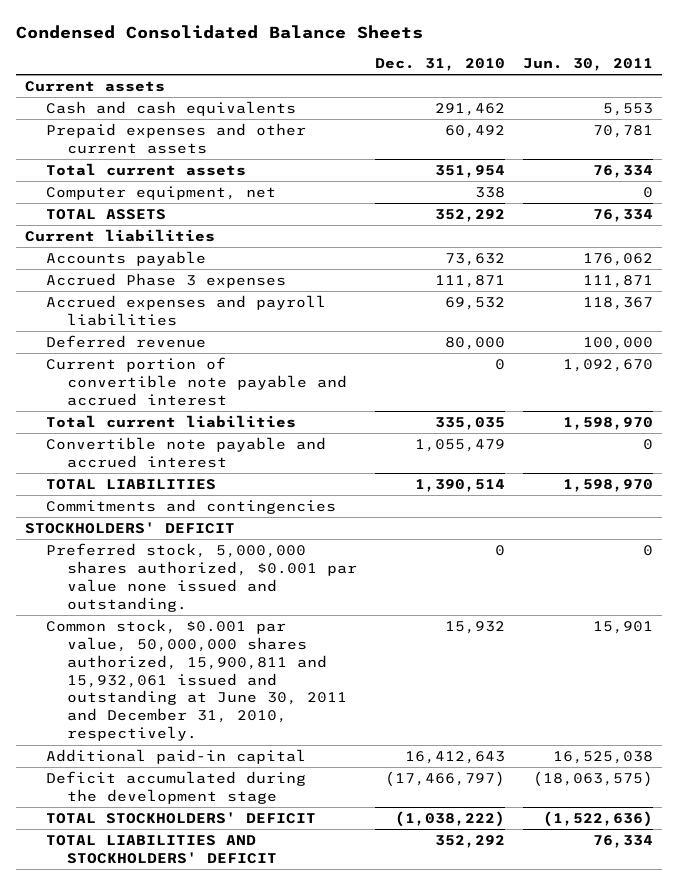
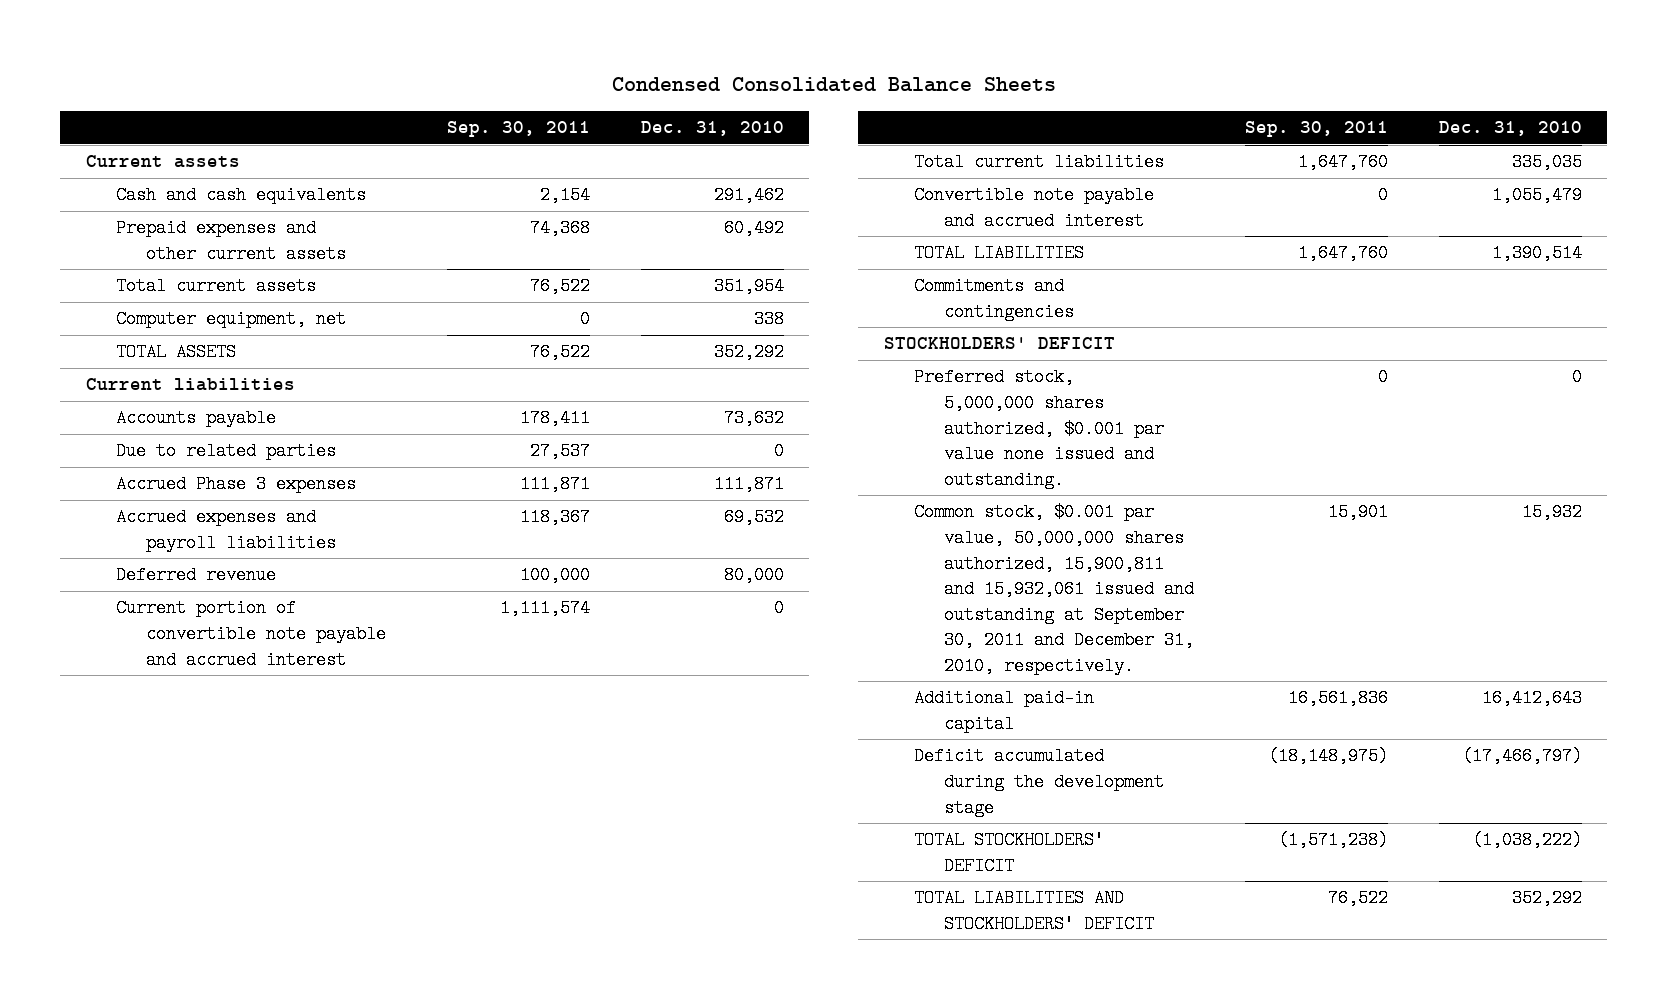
[523,57,654,71] Jun. 30, 2011 -> none
none -> [446,121,590,138] Sep. 30, 2011
none -> [115,442,336,461] Due to related parties
[46,619,347,742] Common stock, $0.001 par value, 50,000,000 shares authorized, 15,900,811 and 15,932,061 issued and outstanding at June 30, 2011 and December 31, 2010, respectively. -> [913,503,1194,675] Common stock, $0.001 par value, 50,000,000 shares authorized, 15,900,811 and 15,932,061 issued and outstanding at September 30, 2011 and December 31, 2010, respectively.

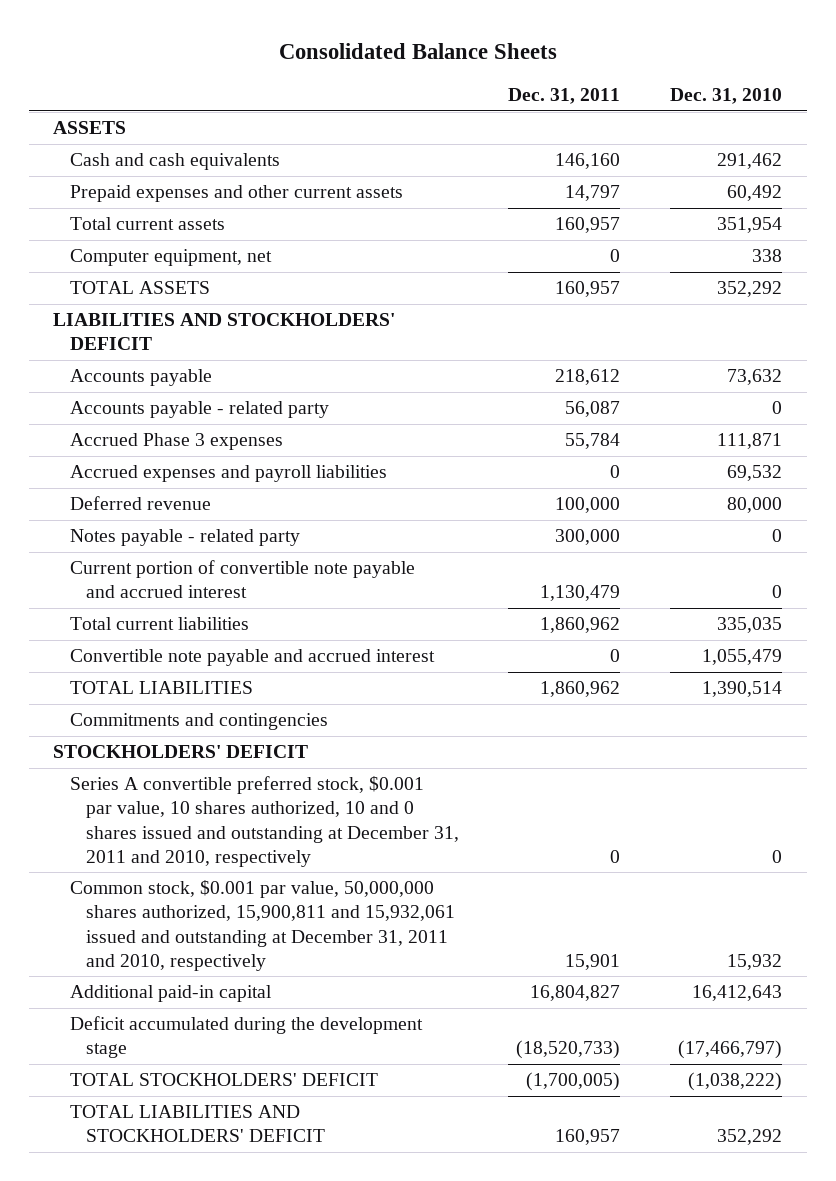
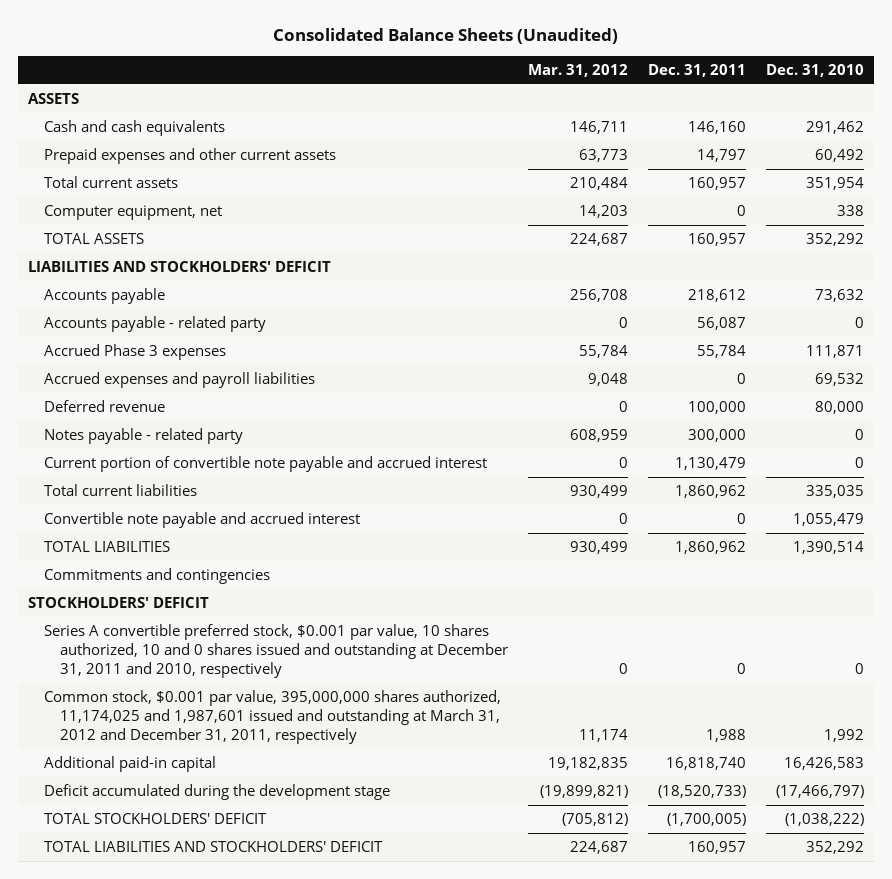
[278,43,557,60] Consolidated Balance Sheets -> [272,27,618,44] Consolidated Balance Sheets (Unaudited)
none -> [528,63,629,77] Mar. 31, 2012
[69,880,455,971] Common stock, $0.001 par value, 50,000,000 shares authorized, 15,900,811 and 15,932,061 issued and outstanding at December 31, 2011 and 2010, respectively -> [43,690,501,745] Common stock, $0.001 par value, 395,000,000 shares authorized, 11,174,025 and 1,987,601 issued and outstanding at March 31, 2012 and December 31, 2011, respectively
[565,953,621,970] 15,901 -> [706,729,747,743] 1,988
[727,953,783,970] 15,932 -> [823,729,864,743] 1,992
[530,985,621,1002] 16,804,827 -> [666,757,747,771] 16,818,740
[692,985,783,1002] 16,412,643 -> [783,757,864,771] 16,426,583

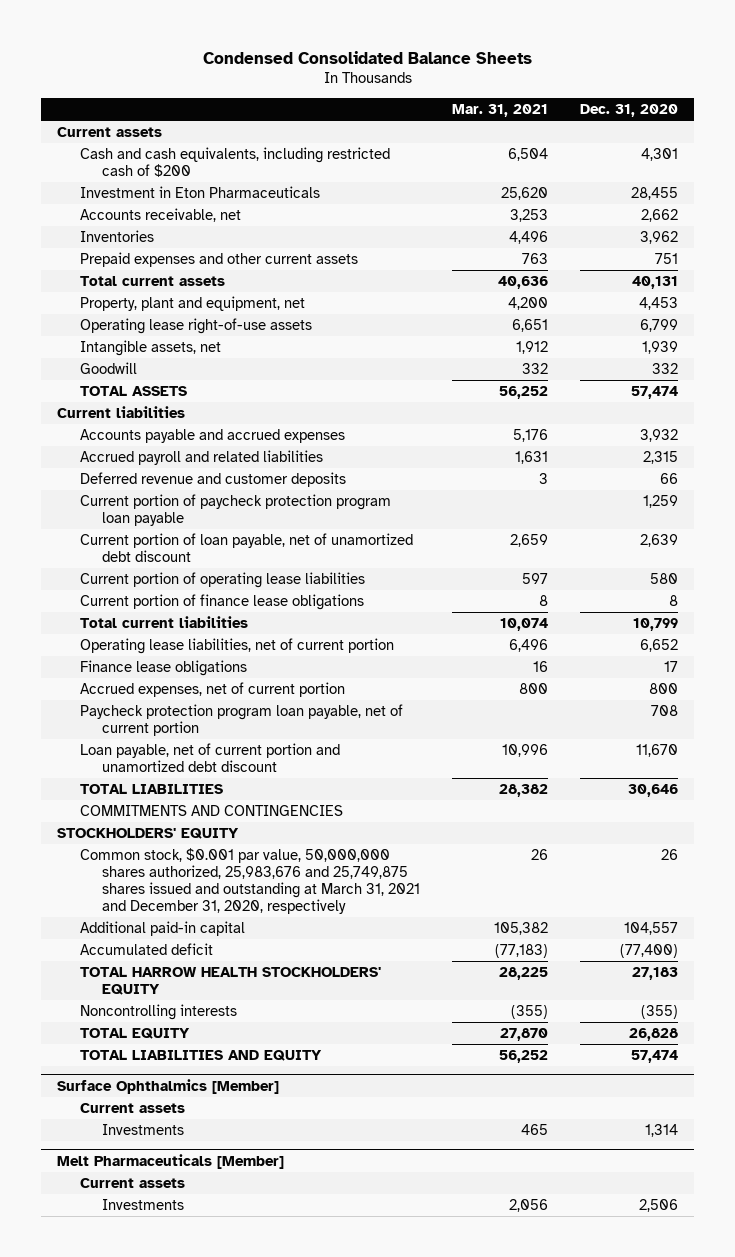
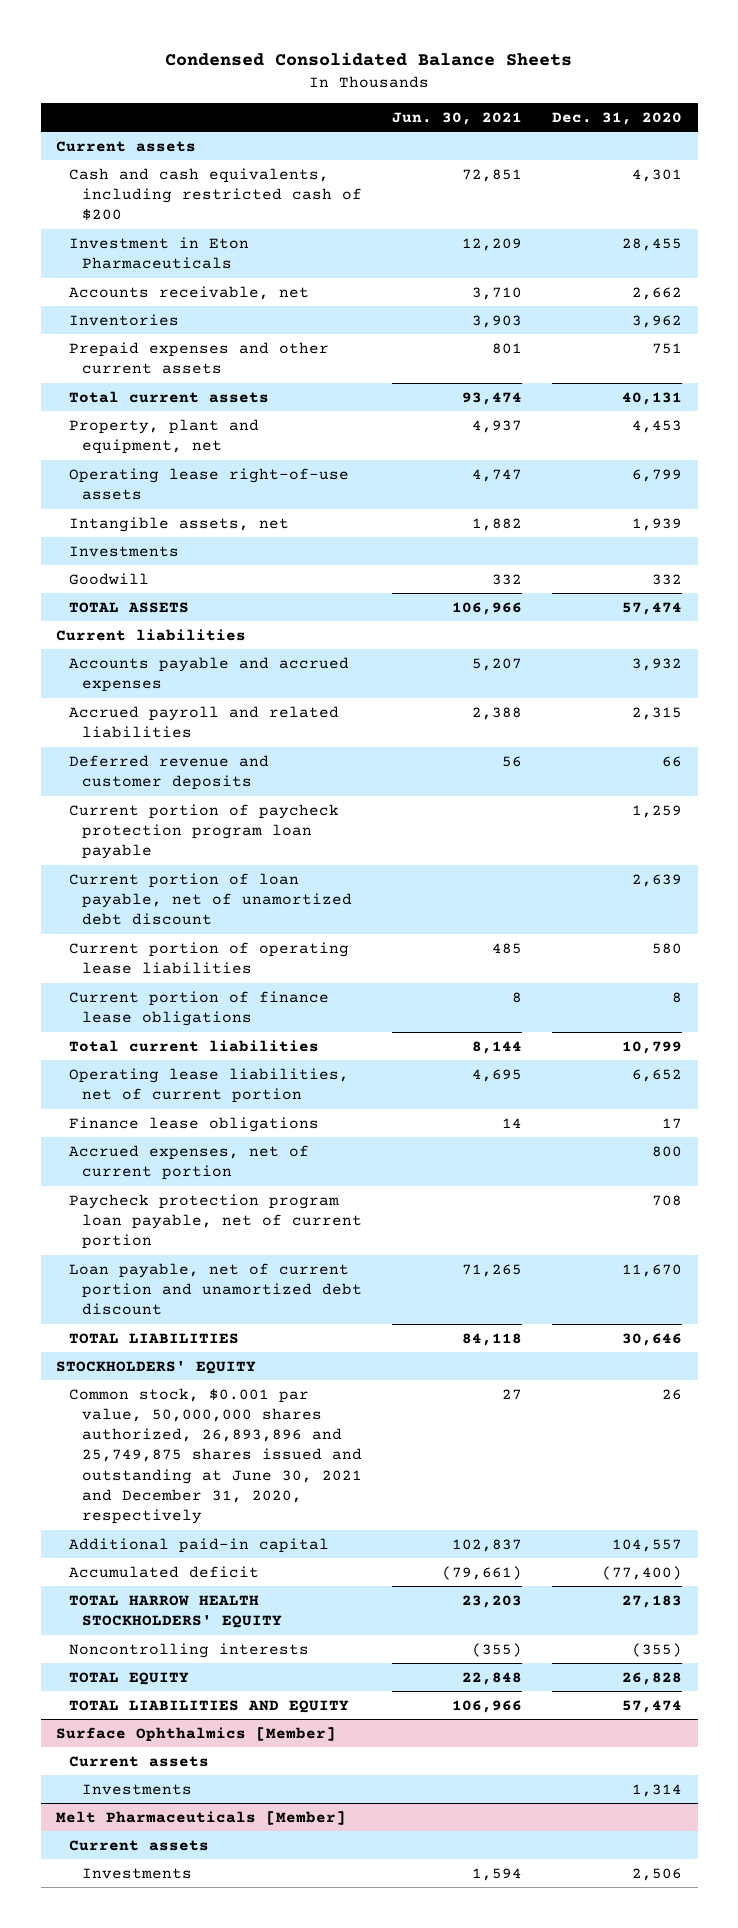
[452,103,549,117] Mar. 31, 2021 -> none
none -> [392,111,523,125] Jun. 30, 2021
none -> [68,545,179,557] Investments
[79,805,343,817] COMMITMENTS AND CONTINGENCIES -> none
[79,848,421,915] Common stock, $0.001 par value, 50,000,000 shares authorized, 25,983,676 and 25,749,875 shares issued and outstanding at March 31, 2021 and December 31, 2020, respectively -> [68,1387,362,1524] Common stock, $0.001 par value, 50,000,000 shares authorized, 26,893,896 and 25,749,875 shares issued and outstanding at June 30, 2021 and December 31, 2020, respectively

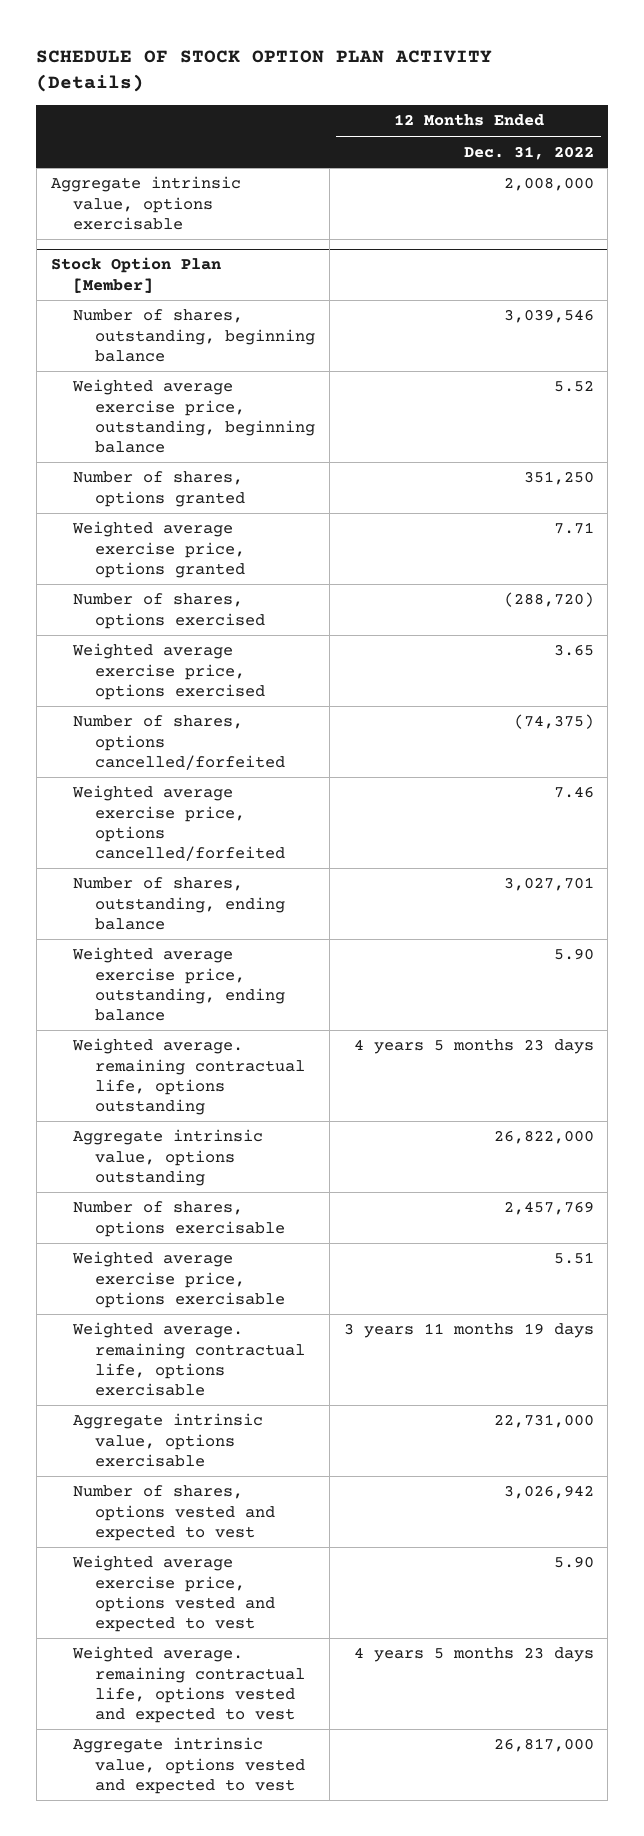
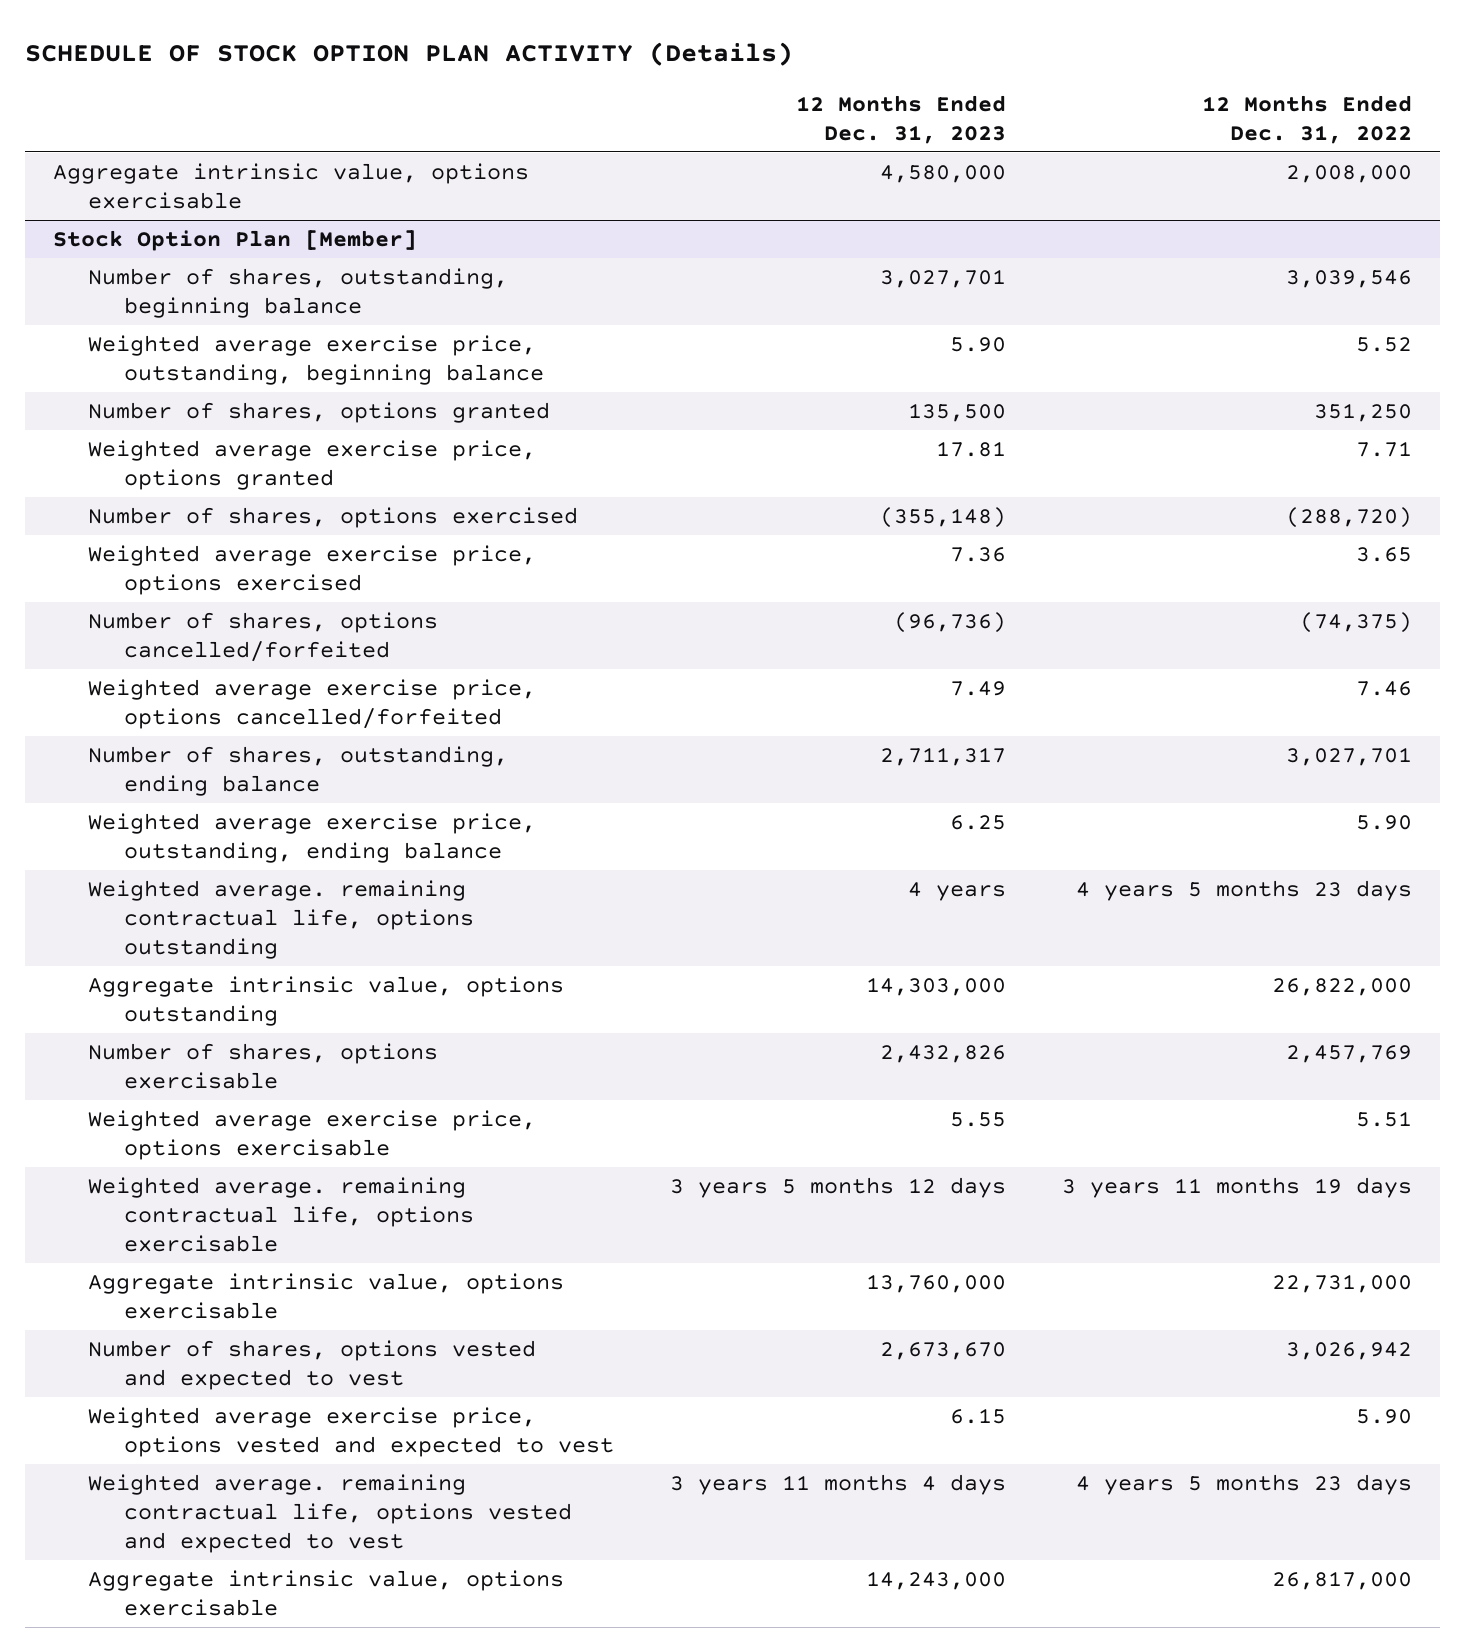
none -> [796,94,1007,144] 12 Months Ended Dec. 31, 2023
[72,1737,305,1794] Aggregate intrinsic value, options vested and expected to vest -> [88,1569,565,1617] Aggregate intrinsic value, options exercisable

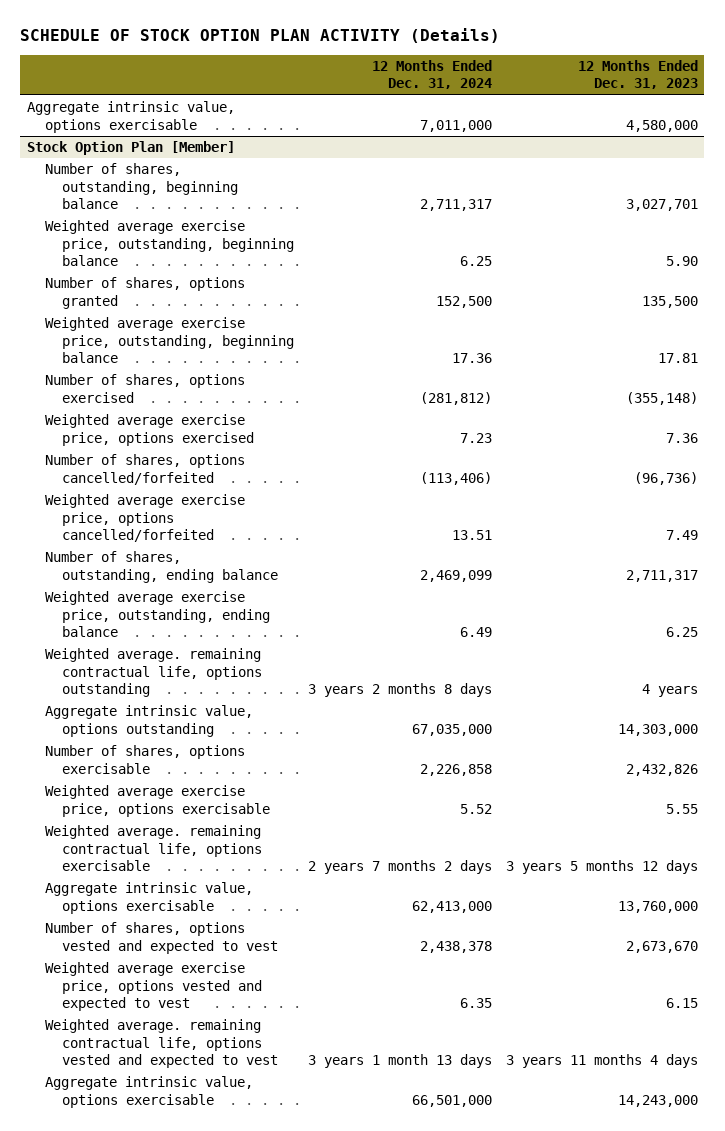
[1202,94,1413,144] 12 Months Ended Dec. 31, 2022 -> none
none -> [371,59,492,90] 12 Months Ended Dec. 31, 2024
[88,439,537,491] Weighted average exercise price, options granted -> [44,317,295,364] Weighted average exercise price, outstanding, beginning balance

